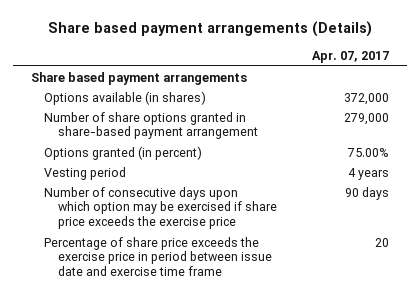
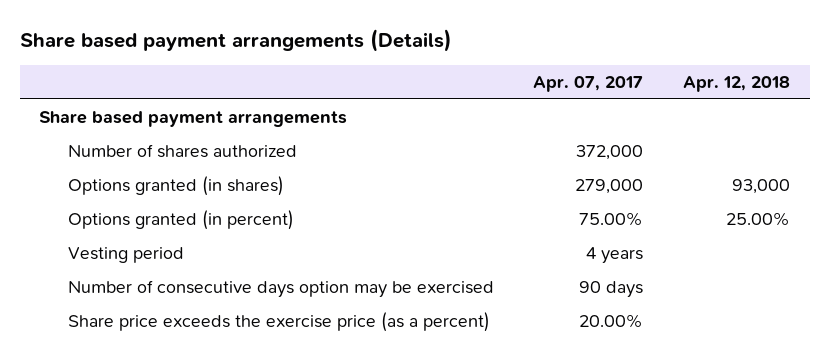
none -> [683,75,791,92] Apr. 12, 2018
[44,90,207,105] Options available (in shares) -> [67,144,297,159] Number of shares authorized
[44,111,258,140] Number of share options granted in share-based payment arrangement -> [67,176,284,197] Options granted (in shares)
[44,186,277,230] Number of consecutive days upon which option may be exercised if share price exceeds the exercise price -> [67,280,494,299] Number of consecutive days option may be exercised
[44,236,272,277] Percentage of share price exceeds the exercise price in period between issue date and exercise time frame -> [67,312,490,333] Share price exceeds the exercise price (as a percent)
[375,237,390,247] 20 -> [579,314,644,329] 20.00%

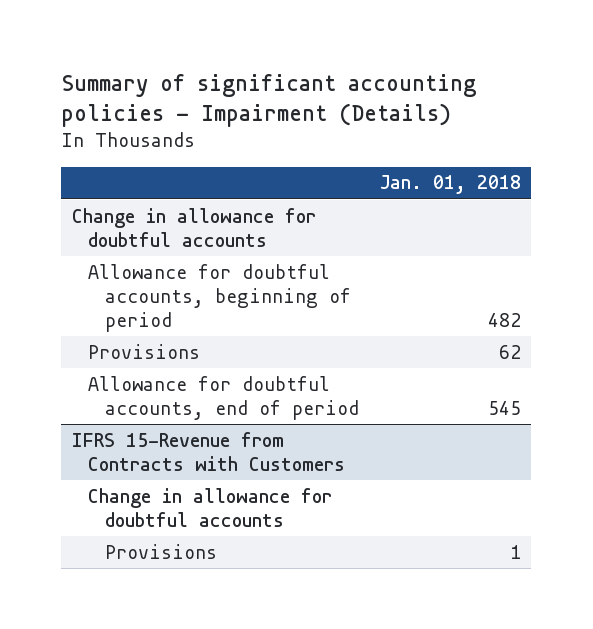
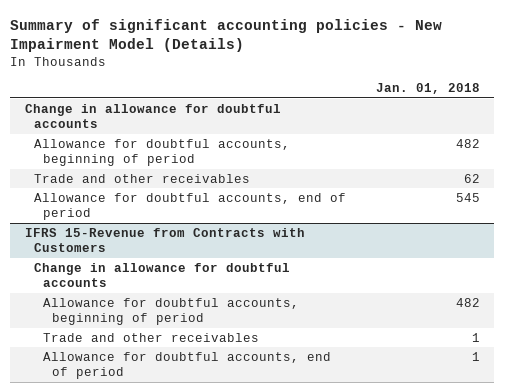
[61,74,477,128] Summary of significant accounting policies - Impairment (Details) -> [10,18,443,53] Summary of significant accounting policies - New Impairment Model (Details)
[88,343,201,359] Provisions -> [34,173,251,183] Trade and other receivables
none -> [43,297,300,326] Allowance for doubtful accounts, beginning of period
[104,543,217,559] Provisions -> [43,332,260,342] Trade and other receivables
none -> [43,351,332,380] Allowance for doubtful accounts, end of period

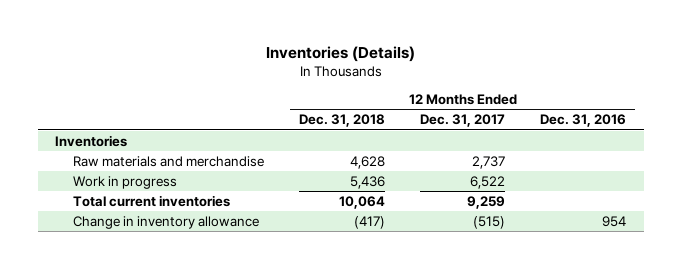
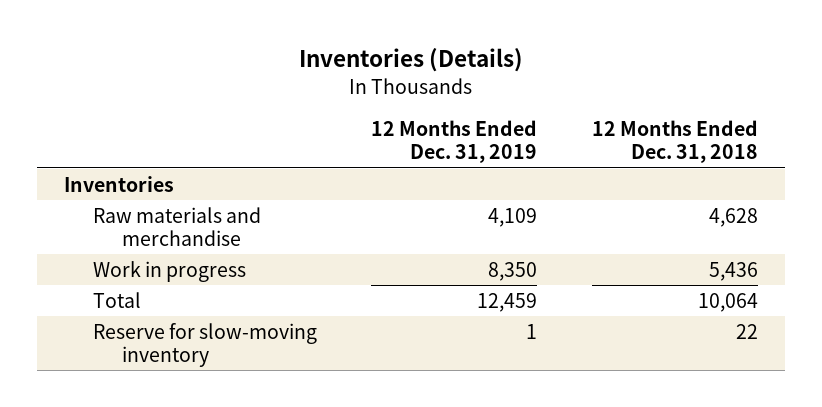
[420,114,506,128] Dec. 31, 2017 -> none
[540,114,627,128] Dec. 31, 2016 -> none
none -> [371,120,538,163] 12 Months Ended Dec. 31, 2019
[73,215,260,229] Change in inventory allowance -> none
[73,194,231,207] Total current inventories -> [92,291,141,308] Total
none -> [92,322,317,367] Reserve for slow-moving inventory

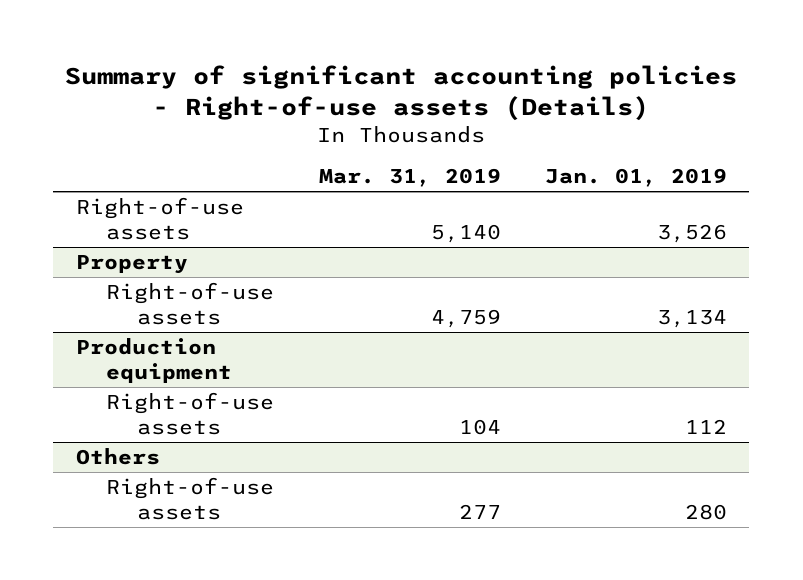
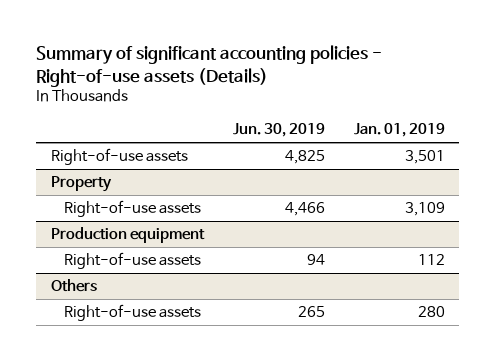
[318,168,501,188] Mar. 31, 2019 -> none
none -> [232,123,325,138] Jun. 30, 2019
[656,223,727,243] 3,526 -> [404,150,445,165] 3,501
[656,309,727,328] 3,134 -> [404,202,445,217] 3,109

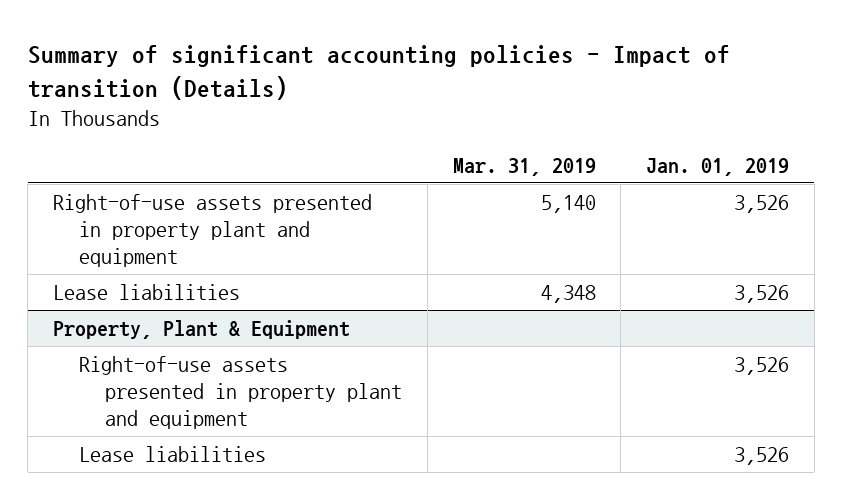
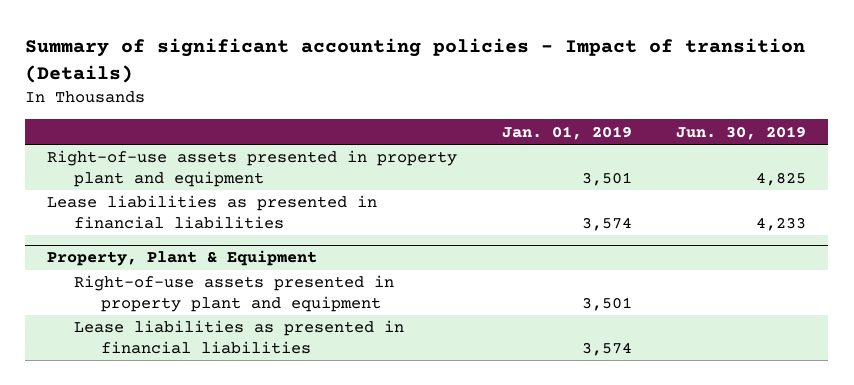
[452,157,596,176] Mar. 31, 2019 -> none
none -> [676,125,807,140] Jun. 30, 2019
[734,195,790,214] 3,526 -> [581,171,632,186] 3,501
[53,284,241,301] Lease liabilities -> [47,195,378,229] Lease liabilities as presented in financial liabilities
[734,285,790,304] 3,526 -> [581,216,632,231] 3,574
[734,357,790,376] 3,526 -> [581,296,632,311] 3,501
[79,446,267,463] Lease liabilities -> [74,320,405,354] Lease liabilities as presented in financial liabilities
[734,447,790,466] 3,526 -> [581,341,632,356] 3,574

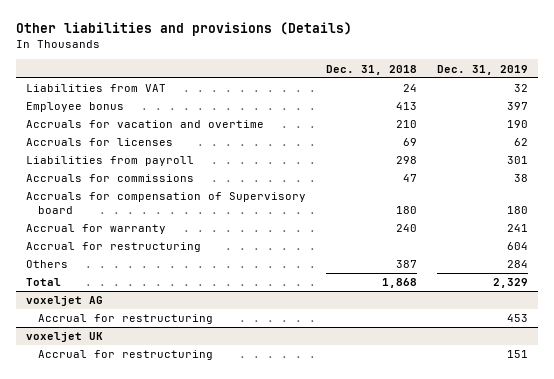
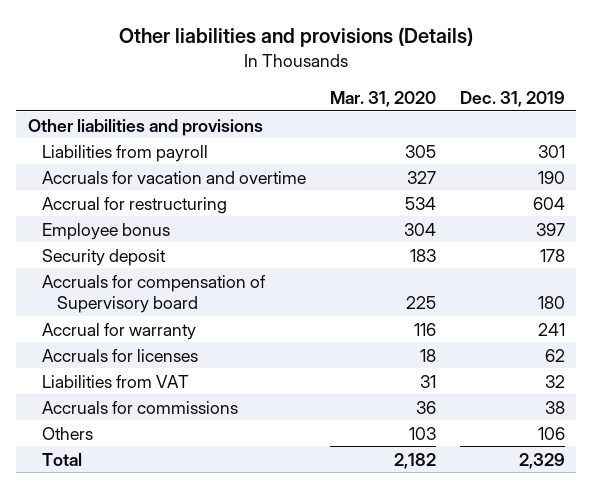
[326,64,418,75] Dec. 31, 2018 -> none
none -> [329,90,436,107] Mar. 31, 2020
none -> [27,118,263,136] Other liabilities and provisions
[25,120,264,129] Accruals for vacation and overtime -> [42,170,307,184] Accruals for vacation and overtime
[25,242,201,253] Accrual for restructuring -> [42,196,228,214] Accrual for restructuring
[25,102,124,113] Employee bonus -> [42,222,171,240] Employee bonus
none -> [42,248,167,266] Security deposit
[25,138,173,147] Accruals for licenses -> [42,348,199,362] Accruals for licenses
[25,84,166,93] Liabilities from VAT -> [42,374,190,388] Liabilities from VAT
[25,174,194,183] Accruals for commissions -> [42,400,239,414] Accruals for commissions
[507,260,529,269] 284 -> [537,426,565,440] 106
[25,296,103,307] voxeljet AG -> none
[37,314,213,325] Accrual for restructuring -> none
[25,332,103,343] voxeljet UK -> none
[37,350,213,361] Accrual for restructuring -> none

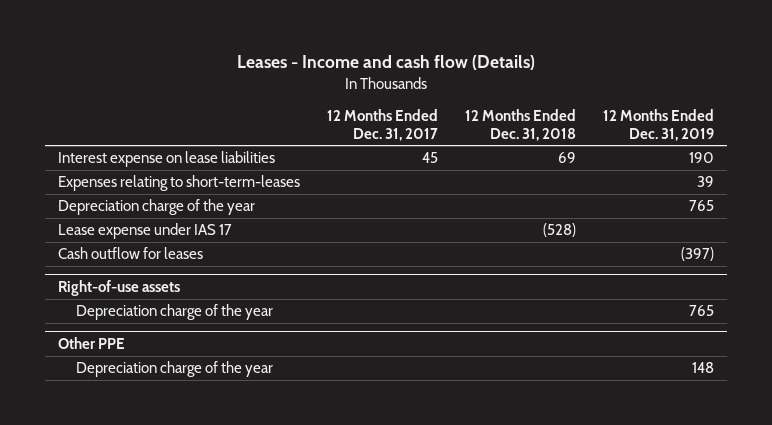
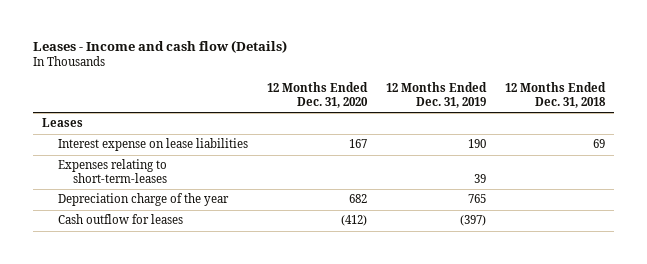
[327,109,439,141] 12 Months Ended Dec. 31, 2017 -> none
none -> [266,82,368,108] 12 Months Ended Dec. 31, 2020
none -> [42,118,84,128] Leases
[58,223,233,240] Lease expense under IAS 17 -> none
[58,279,181,296] Right-of-use assets -> none
[76,304,274,321] Depreciation charge of the year -> none
[58,336,126,349] Other PPE -> none
[76,361,274,378] Depreciation charge of the year -> none

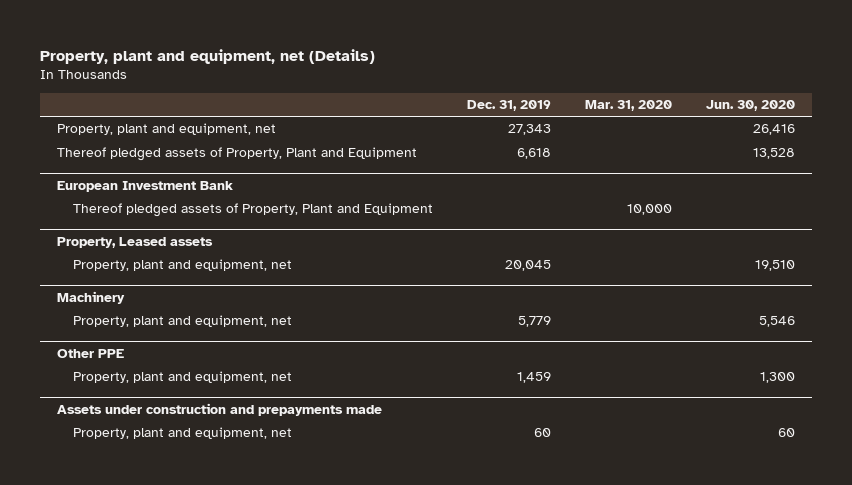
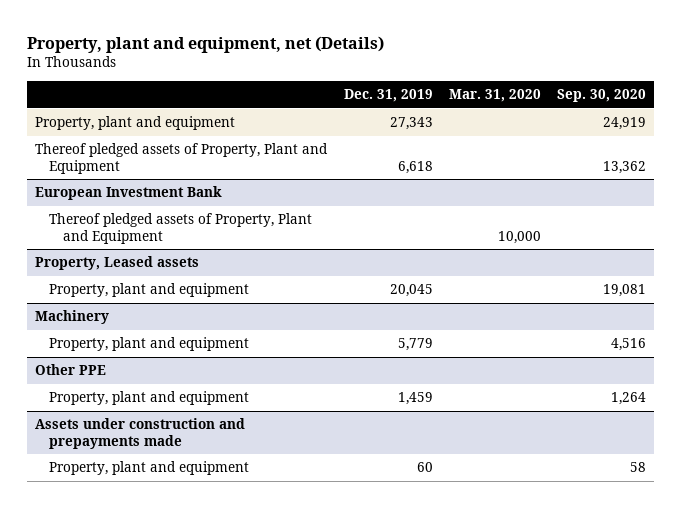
[706,99,796,111] Jun. 30, 2020 -> none
none -> [557,89,647,103] Sep. 30, 2020
[56,123,276,136] Property, plant and equipment, net -> [35,116,236,131] Property, plant and equipment
[73,259,293,272] Property, plant and equipment, net -> [49,283,250,298] Property, plant and equipment
[73,315,293,328] Property, plant and equipment, net -> [49,337,250,352] Property, plant and equipment
[73,371,293,384] Property, plant and equipment, net -> [49,391,250,406] Property, plant and equipment
[73,427,293,440] Property, plant and equipment, net -> [49,461,250,476] Property, plant and equipment

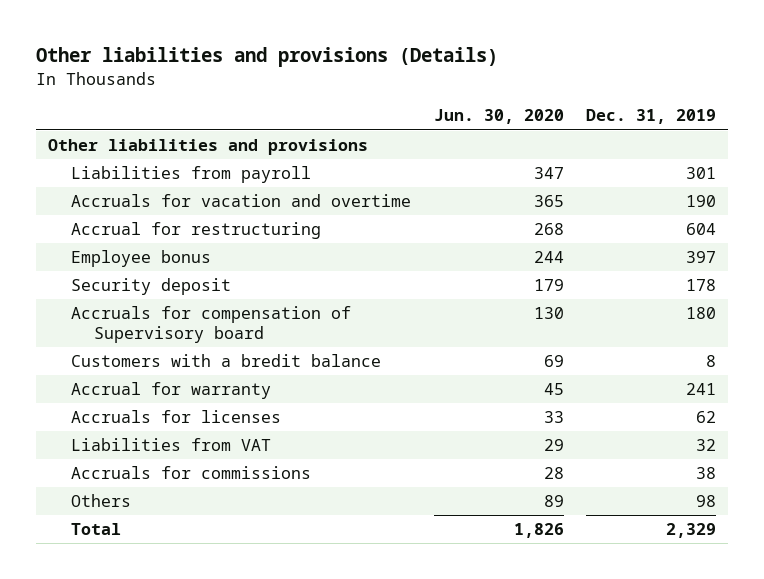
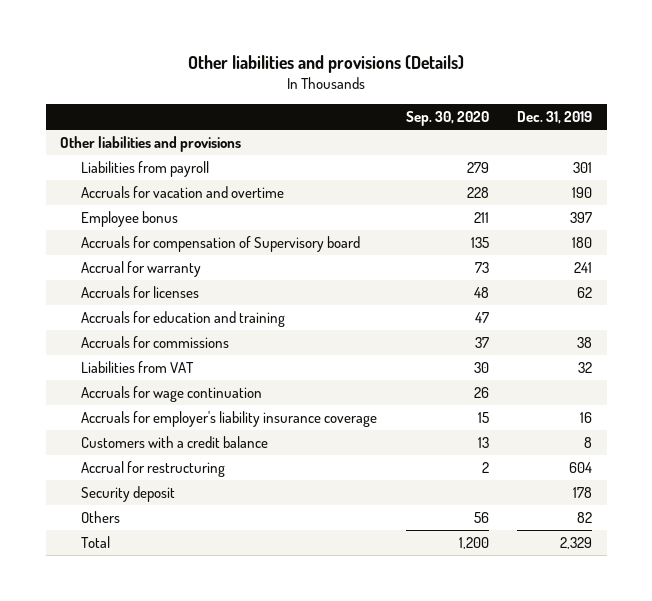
[433,109,564,125] Jun. 30, 2020 -> none
none -> [405,111,489,127] Sep. 30, 2020
[70,354,381,368] Customers with a bredit balance -> none
none -> [81,310,286,327] Accruals for education and training
[70,438,271,452] Liabilities from VAT -> [81,360,195,373] Liabilities from VAT
none -> [81,385,263,402] Accruals for wage continuation
none -> [81,410,378,427] Accruals for employer's liability insurance coverage
none -> [81,435,269,448] Customers with a credit balance
[70,222,321,240] Accrual for restructuring -> [81,460,226,477] Accrual for restructuring
[70,278,231,296] Security deposit -> [81,485,176,502] Security deposit
[696,495,717,508] 98 -> [577,511,593,523] 82

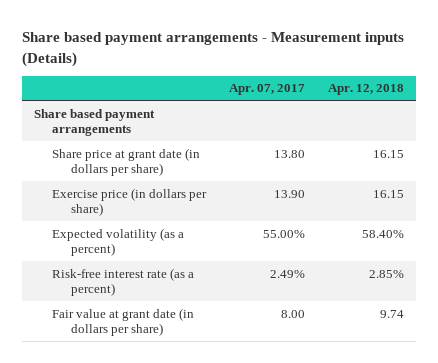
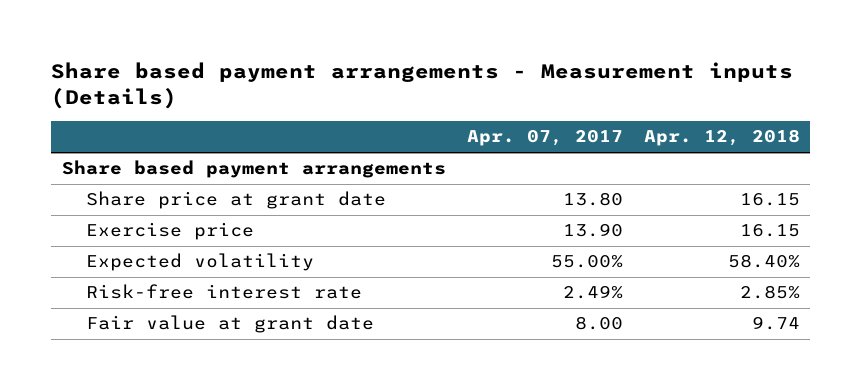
[52,147,201,176] Share price at grant date (in dollars per share) -> [86,191,387,210] Share price at grant date
[52,187,208,216] Exercise price (in dollars per share) -> [86,222,255,241] Exercise price
[52,227,185,256] Expected volatility (as a percent) -> [86,253,315,272] Expected volatility
[52,267,195,296] Risk-free interest rate (as a percent) -> [86,284,363,300] Risk-free interest rate
[52,307,195,336] Fair value at grant date (in dollars per share) -> [86,315,375,334] Fair value at grant date

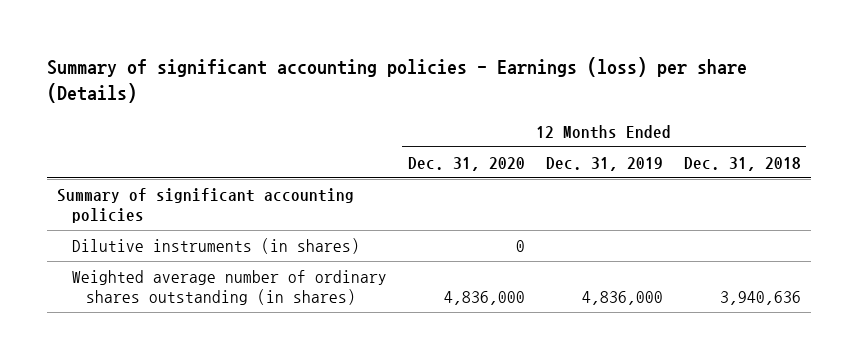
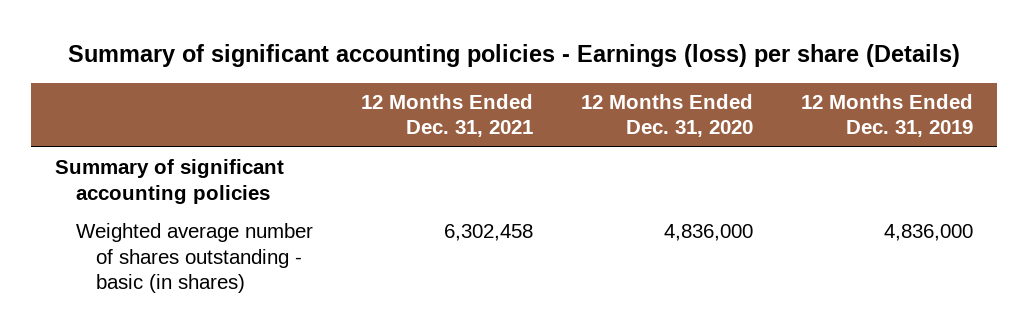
[683,156,801,171] Dec. 31, 2018 -> none
none -> [360,94,533,138] 12 Months Ended Dec. 31, 2021
[71,237,360,254] Dilutive instruments (in shares) -> none
[71,269,387,305] Weighted average number of ordinary shares outstanding (in shares) -> [75,223,313,294] Weighted average number of shares outstanding - basic (in shares)

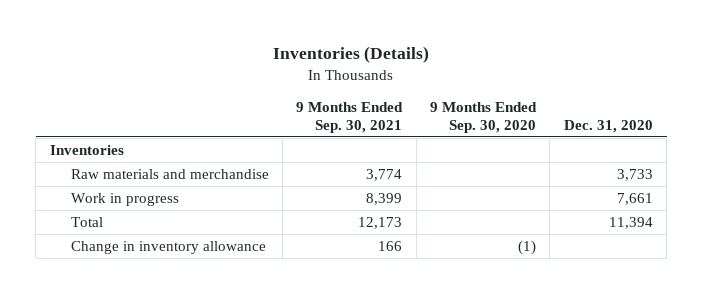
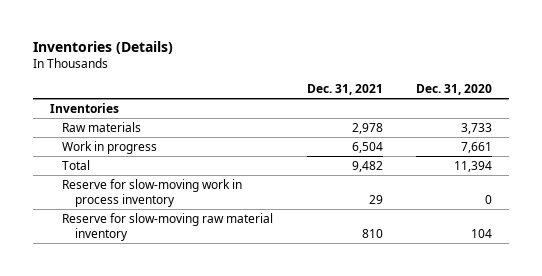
[296,101,404,133] 9 Months Ended Sep. 30, 2021 -> none
[430,101,538,133] 9 Months Ended Sep. 30, 2020 -> none
none -> [306,84,383,96] Dec. 31, 2021
[70,168,269,179] Raw materials and merchandise -> [62,121,142,132] Raw materials
[70,240,266,254] Change in inventory allowance -> none
none -> [62,178,243,208] Reserve for slow-moving work in process inventory
none -> [62,212,274,242] Reserve for slow-moving raw material inventory

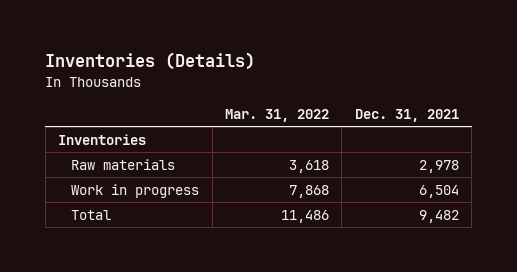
[416,84,493,96] Dec. 31, 2020 -> none
none -> [225,108,330,122] Mar. 31, 2022
[62,178,243,208] Reserve for slow-moving work in process inventory -> none
[62,212,274,242] Reserve for slow-moving raw material inventory -> none

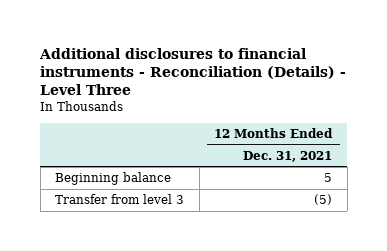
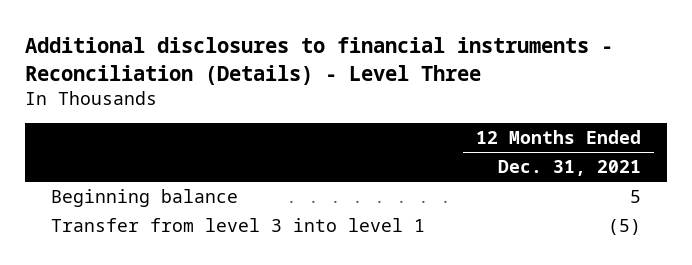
[55,194,185,205] Transfer from level 3 -> [50,218,425,233] Transfer from level 3 into level 1

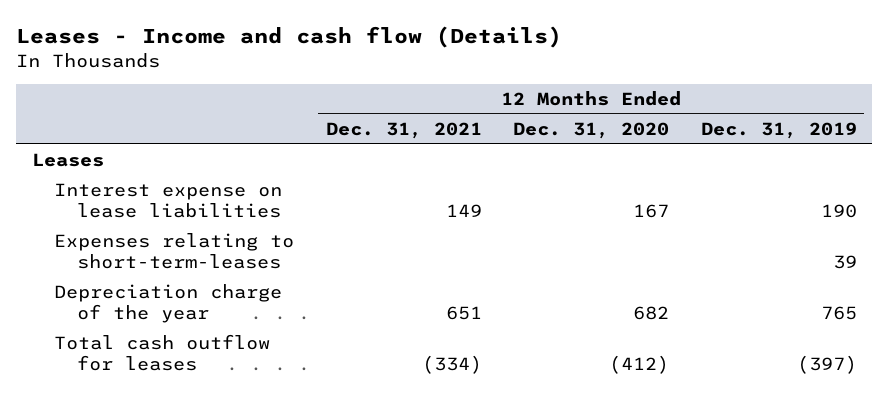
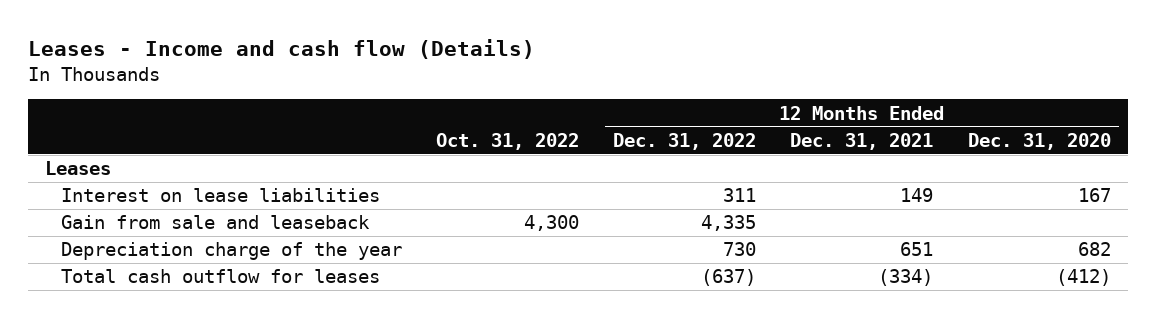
[700,121,857,139] Dec. 31, 2019 -> none
none -> [435,133,579,151] Oct. 31, 2022
none -> [613,133,757,151] Dec. 31, 2022
[54,233,295,269] Expenses relating to short-term-leases -> none
[54,183,283,218] Interest expense on lease liabilities -> [60,188,380,203] Interest on lease liabilities
none -> [60,215,370,230] Gain from sale and leaseback

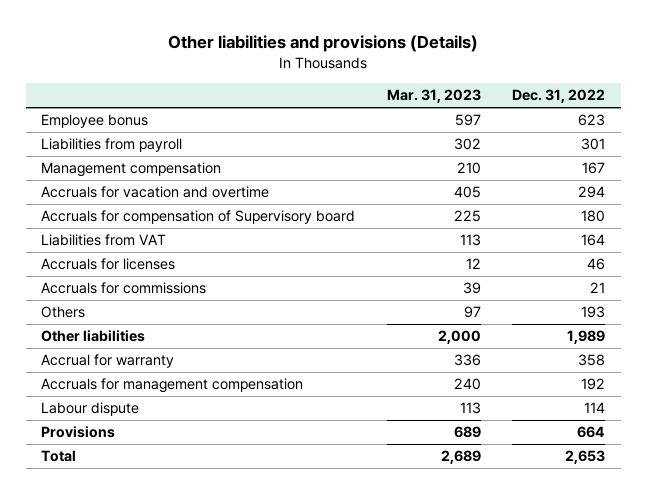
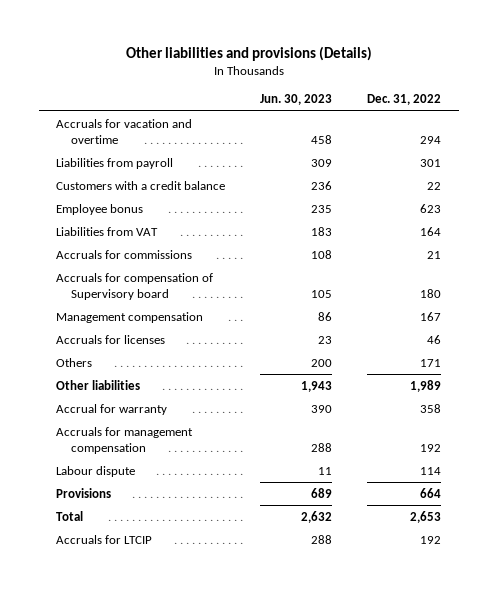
[386,89,481,104] Mar. 31, 2023 -> none
none -> [260,94,333,106] Jun. 30, 2023
[41,138,183,153] Liabilities from payroll -> [56,157,174,169] Liabilities from payroll
none -> [56,180,226,190] Customers with a credit balance
[41,114,149,129] Employee bonus -> [56,203,144,215] Employee bonus
[41,210,356,225] Accruals for compensation of Supervisory board -> [56,272,214,300] Accruals for compensation of Supervisory board
[41,162,222,178] Management compensation -> [56,311,204,323] Management compensation
[41,258,176,271] Accruals for licenses -> [56,334,166,344] Accruals for licenses
[580,306,605,319] 193 -> [420,358,442,367] 171
none -> [56,534,153,544] Accruals for LTCIP

